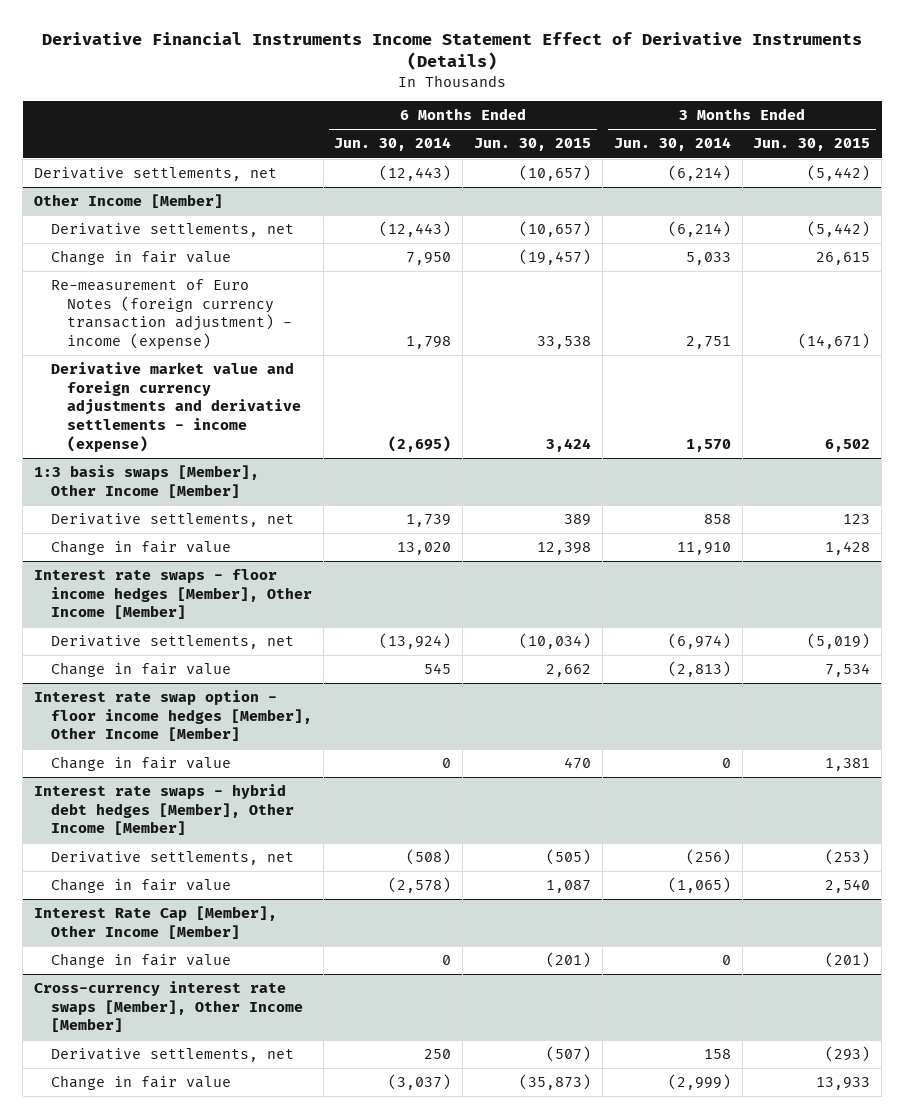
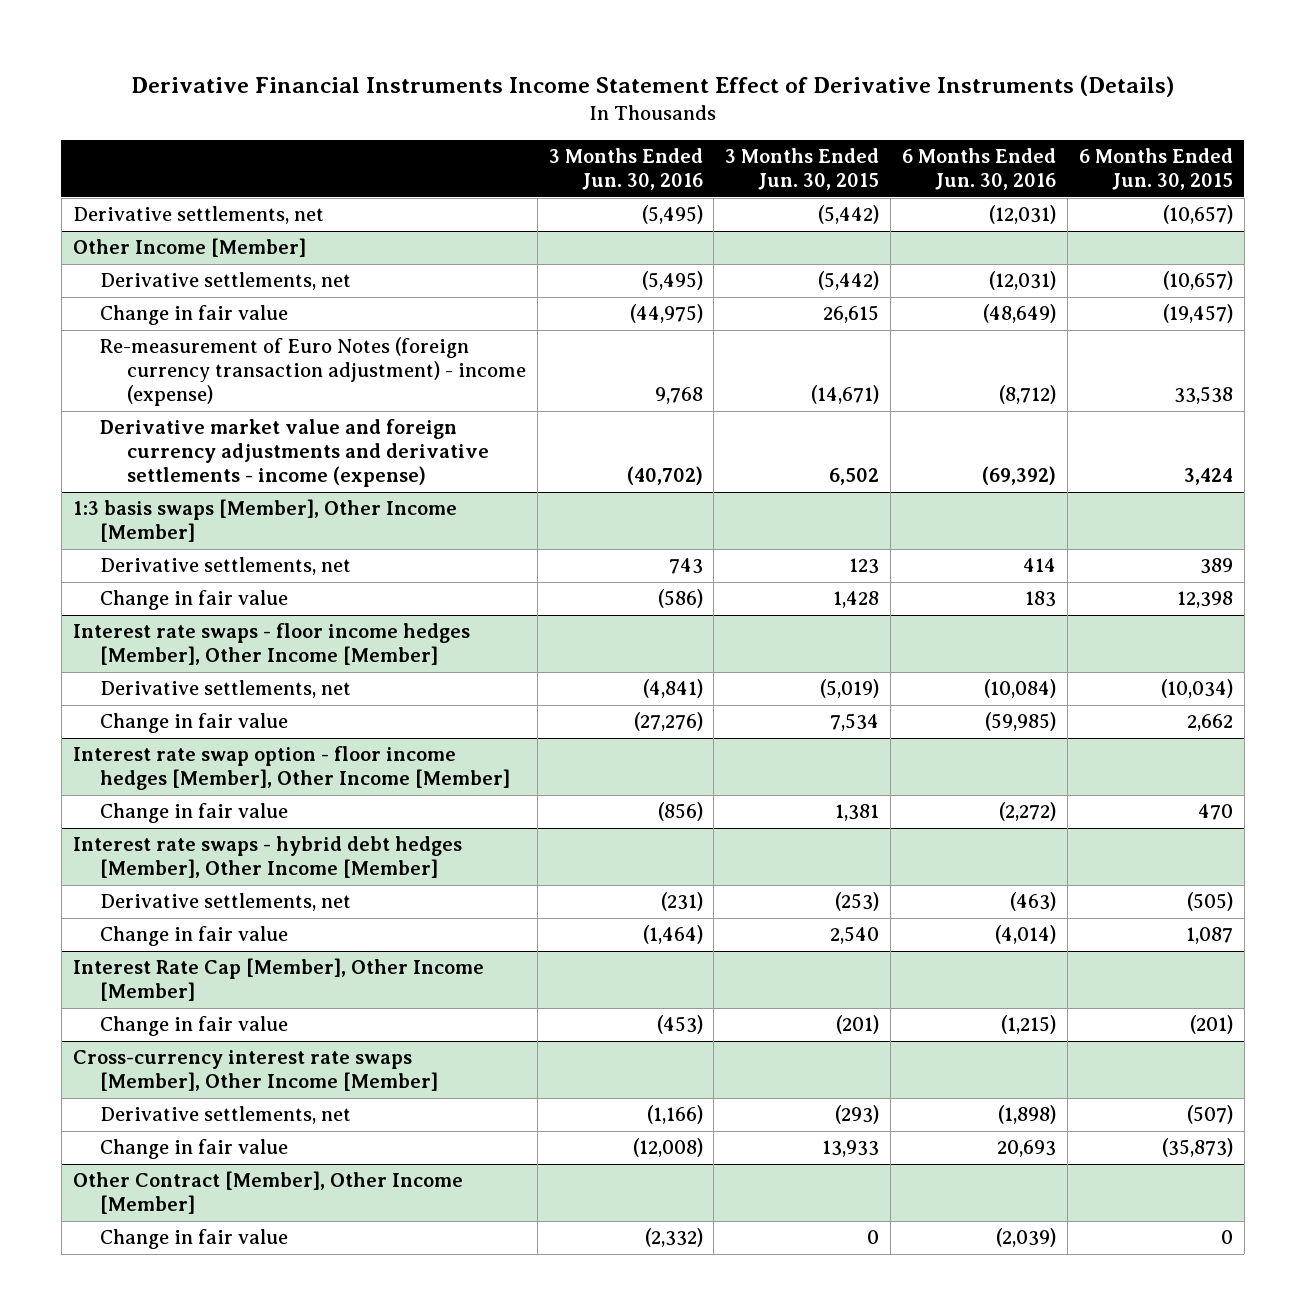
[334,137,452,152] Jun. 30, 2014 -> none
[613,137,731,152] Jun. 30, 2014 -> none
none -> [548,148,703,191] 3 Months Ended Jun. 30, 2016
none -> [902,148,1057,191] 6 Months Ended Jun. 30, 2016
none -> [72,1171,463,1215] Other Contract [Member], Other Income [Member]
none -> [99,1229,288,1250] Change in fair value

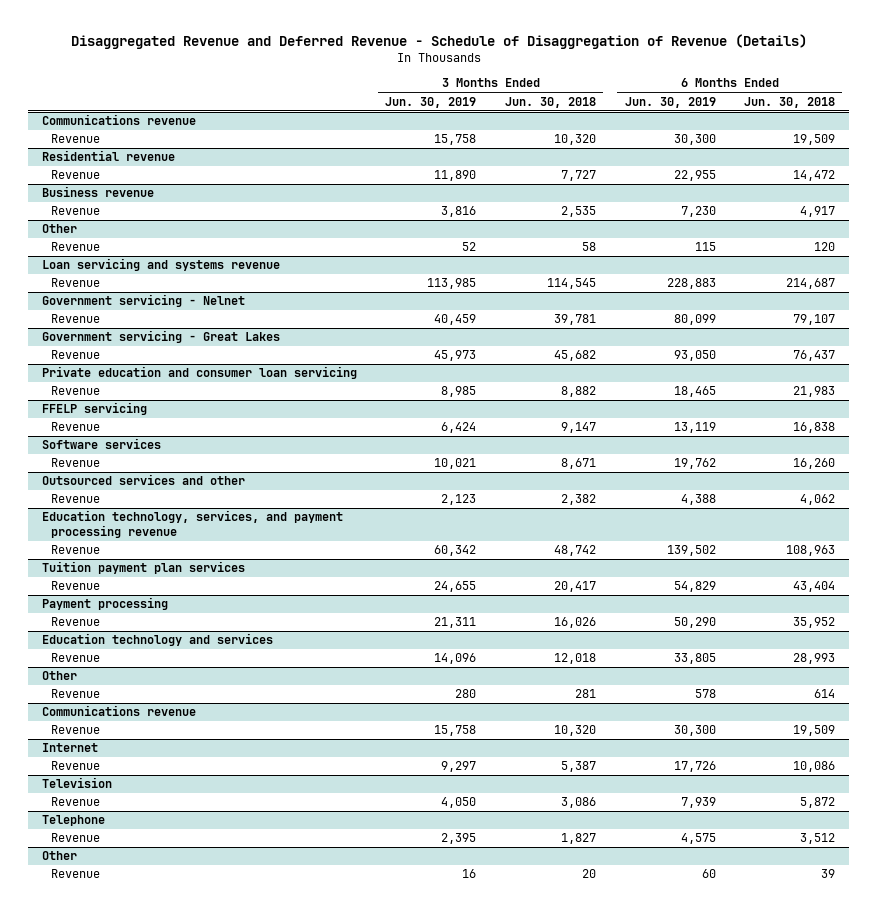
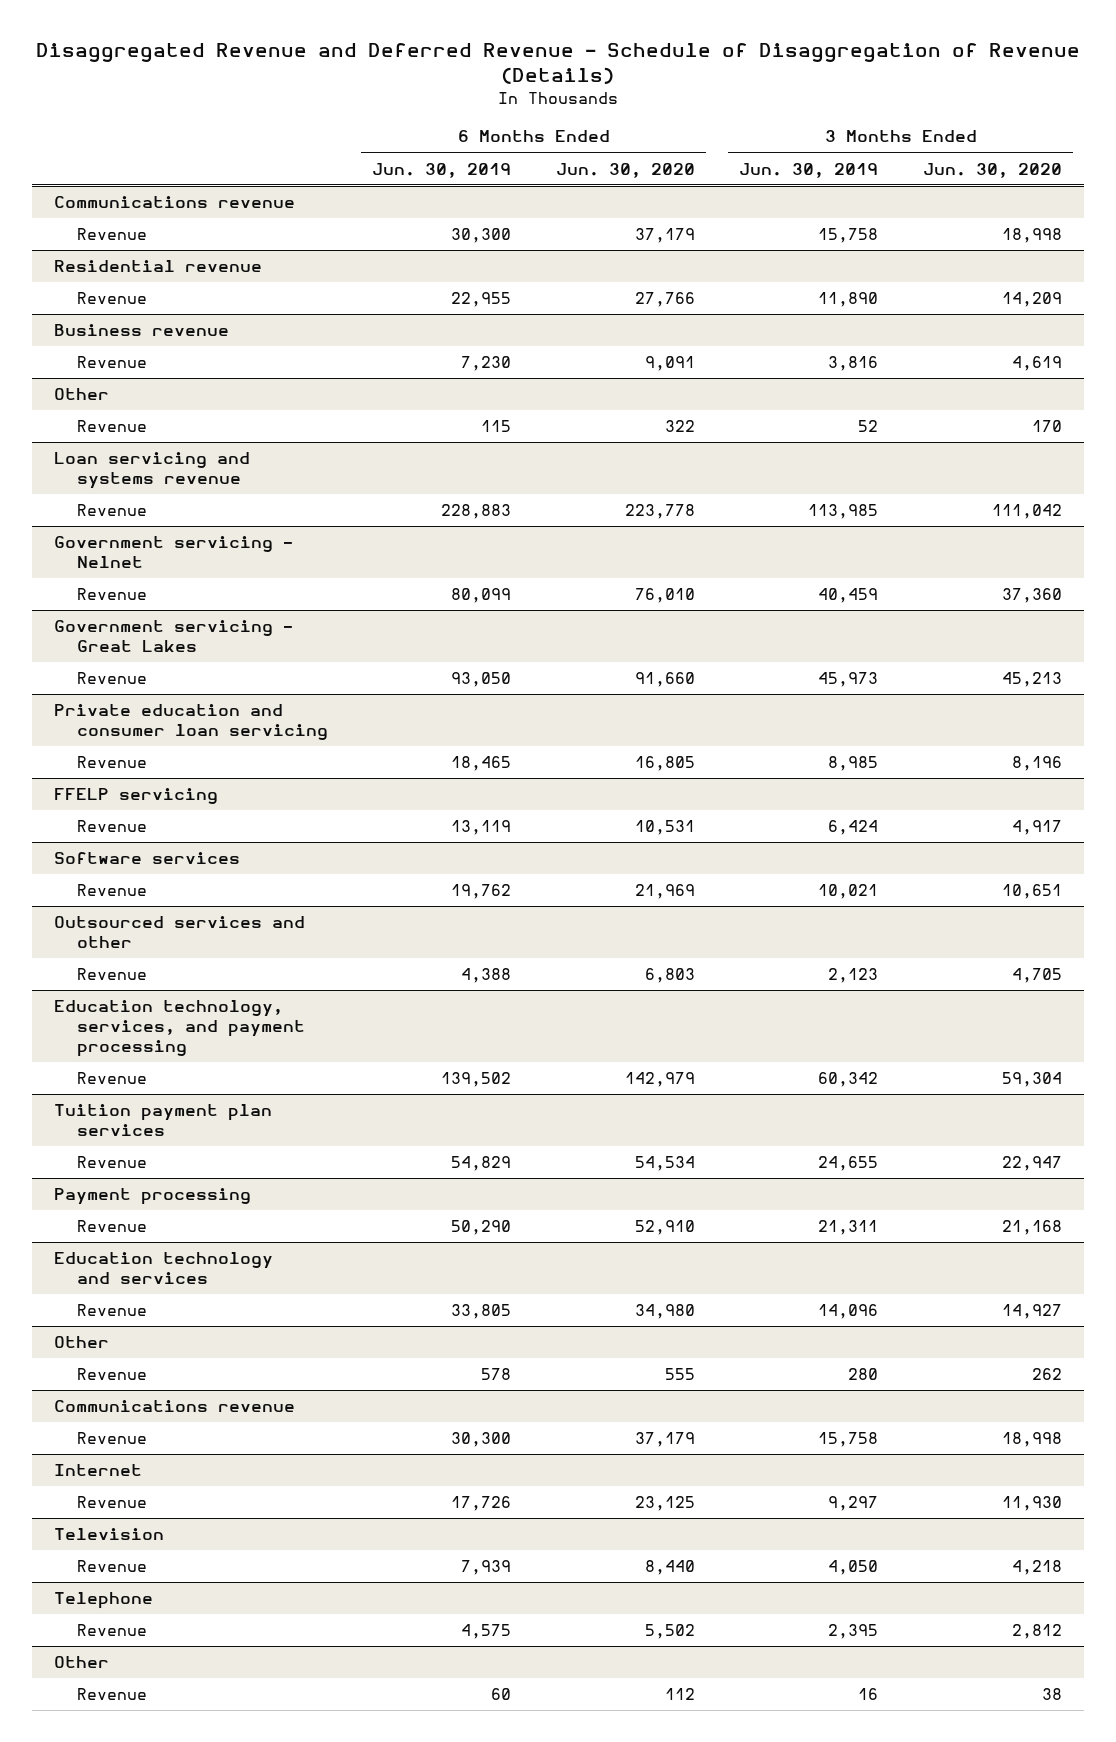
[505,96,597,108] Jun. 30, 2018 -> none
[744,96,836,108] Jun. 30, 2018 -> none
none -> [555,162,695,178] Jun. 30, 2020
none -> [923,162,1063,178] Jun. 30, 2020
[41,510,343,539] Education technology, services, and payment processing revenue -> [53,1000,305,1057] Education technology, services, and payment processing

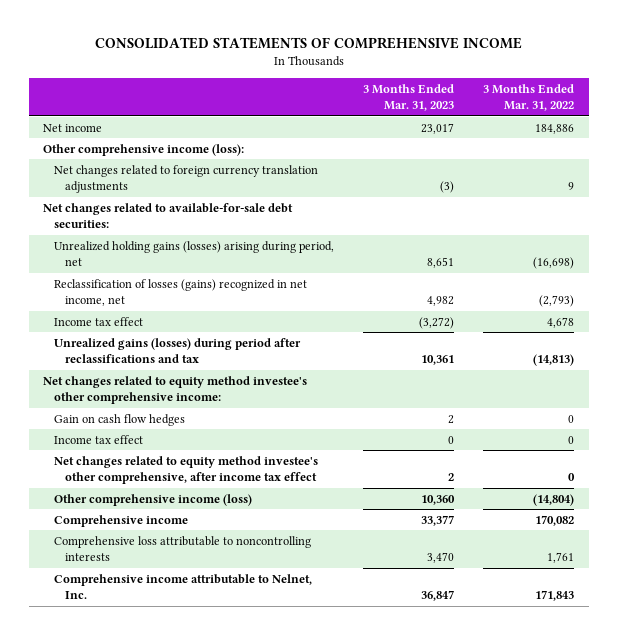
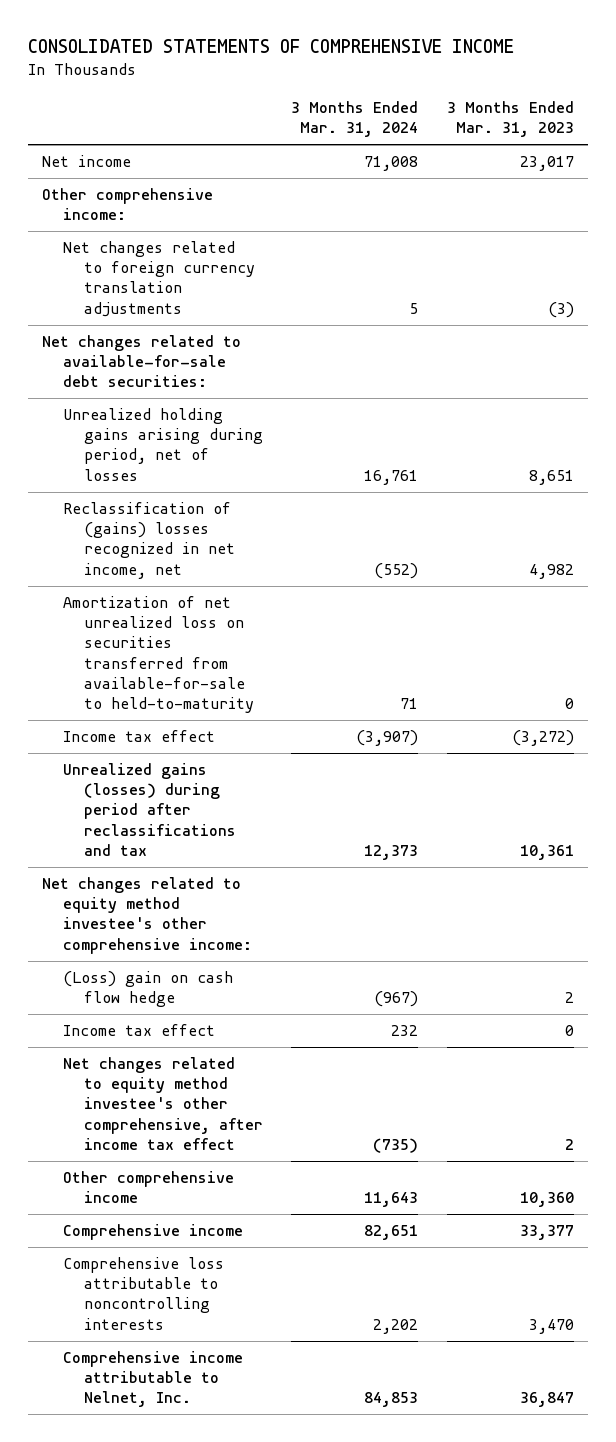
[483,83,575,112] 3 Months Ended Mar. 31, 2022 -> none
none -> [291,101,419,138] 3 Months Ended Mar. 31, 2024
[43,143,245,156] Other comprehensive income (loss): -> [42,187,214,221] Other comprehensive income:
[54,240,335,267] Unrealized holding gains (losses) arising during period, net -> [63,407,263,481] Unrealized holding gains arising during period, net of losses
[54,278,308,307] Reclassification of losses (gains) recognized in net income, net -> [63,501,235,579] Reclassification of (gains) losses recognized in net income, net
none -> [63,595,254,714] Amortization of net unrealized loss on securities transferred from available-for-sale to held-to-maturity
[54,413,186,426] Gain on cash flow hedges -> [63,970,234,1008] (Loss) gain on cash flow hedge
[54,493,253,506] Other comprehensive income (loss) -> [63,1170,235,1204] Other comprehensive income

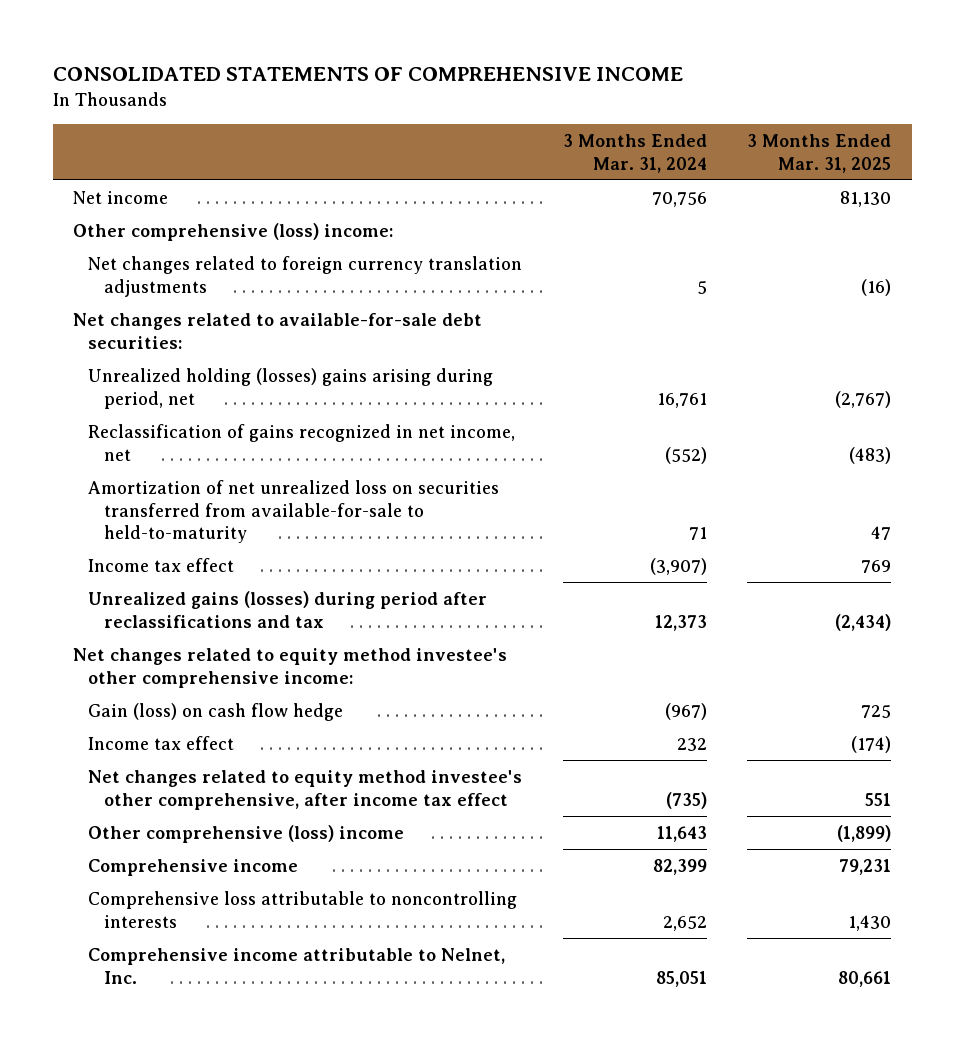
[447,101,575,138] 3 Months Ended Mar. 31, 2023 -> none
none -> [747,133,892,173] 3 Months Ended Mar. 31, 2025
[364,155,419,171] 71,008 -> [651,191,707,207] 70,756
[42,187,214,221] Other comprehensive income: -> [73,222,394,241] Other comprehensive (loss) income:
[63,407,263,481] Unrealized holding gains arising during period, net of losses -> [88,367,494,409] Unrealized holding (losses) gains arising during period, net
[63,501,235,579] Reclassification of (gains) losses recognized in net income, net -> [88,423,516,461] Reclassification of gains recognized in net income, net
[63,970,234,1008] (Loss) gain on cash flow hedge -> [88,702,344,721] Gain (loss) on cash flow hedge
[63,1170,235,1204] Other comprehensive income -> [88,824,405,843] Other comprehensive (loss) income
[364,1224,419,1240] 82,651 -> [652,858,707,875] 82,399
[373,1318,419,1334] 2,202 -> [662,915,707,931] 2,652
[364,1392,419,1408] 84,853 -> [655,970,707,987] 85,051

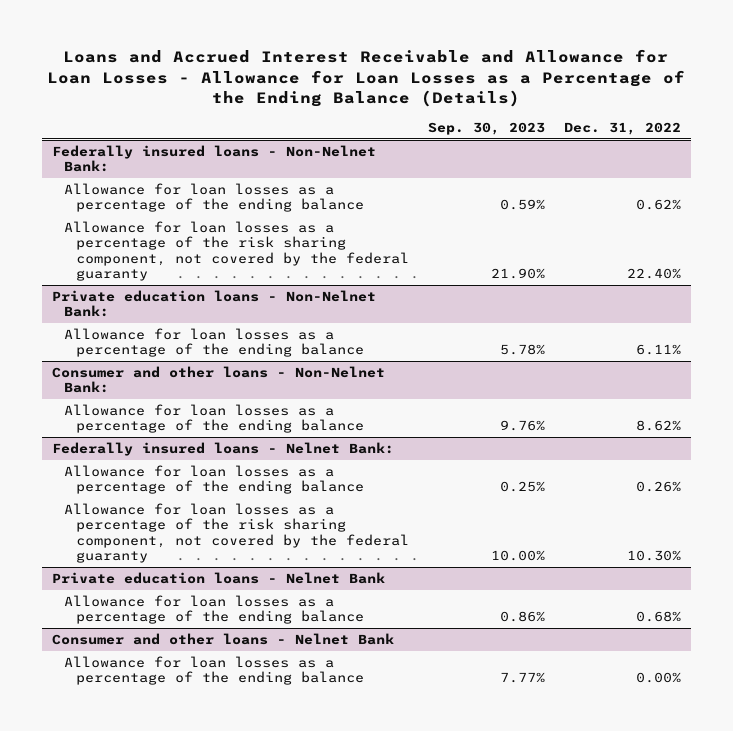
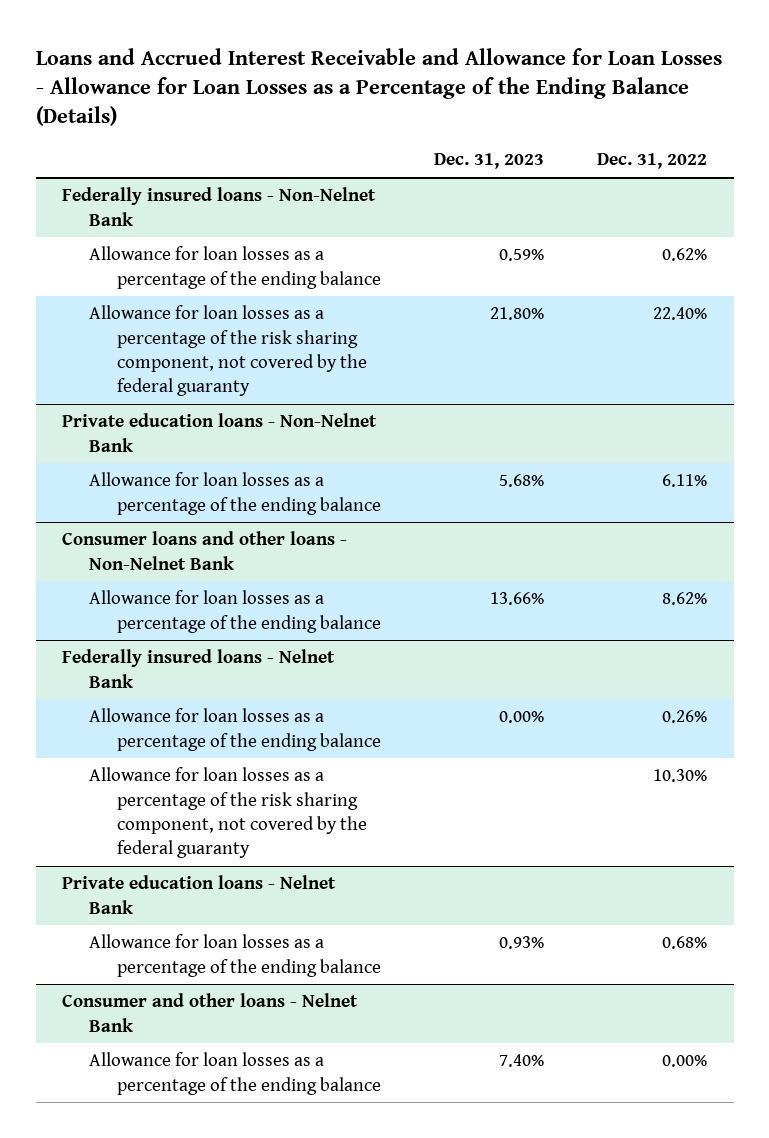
[428,121,546,135] Sep. 30, 2023 -> none
none -> [433,153,544,170] Dec. 31, 2023
[51,144,376,173] Federally insured loans - Non-Nelnet Bank: -> [62,187,377,226] Federally insured loans - Non-Nelnet Bank
[51,289,376,318] Private education loans - Non-Nelnet Bank: -> [62,413,378,452] Private education loans - Non-Nelnet Bank
[51,365,385,394] Consumer and other loans - Non-Nelnet Bank: -> [62,531,348,570] Consumer loans and other loans - Non-Nelnet Bank
[51,441,394,456] Federally insured loans - Nelnet Bank: -> [62,649,336,688] Federally insured loans - Nelnet Bank

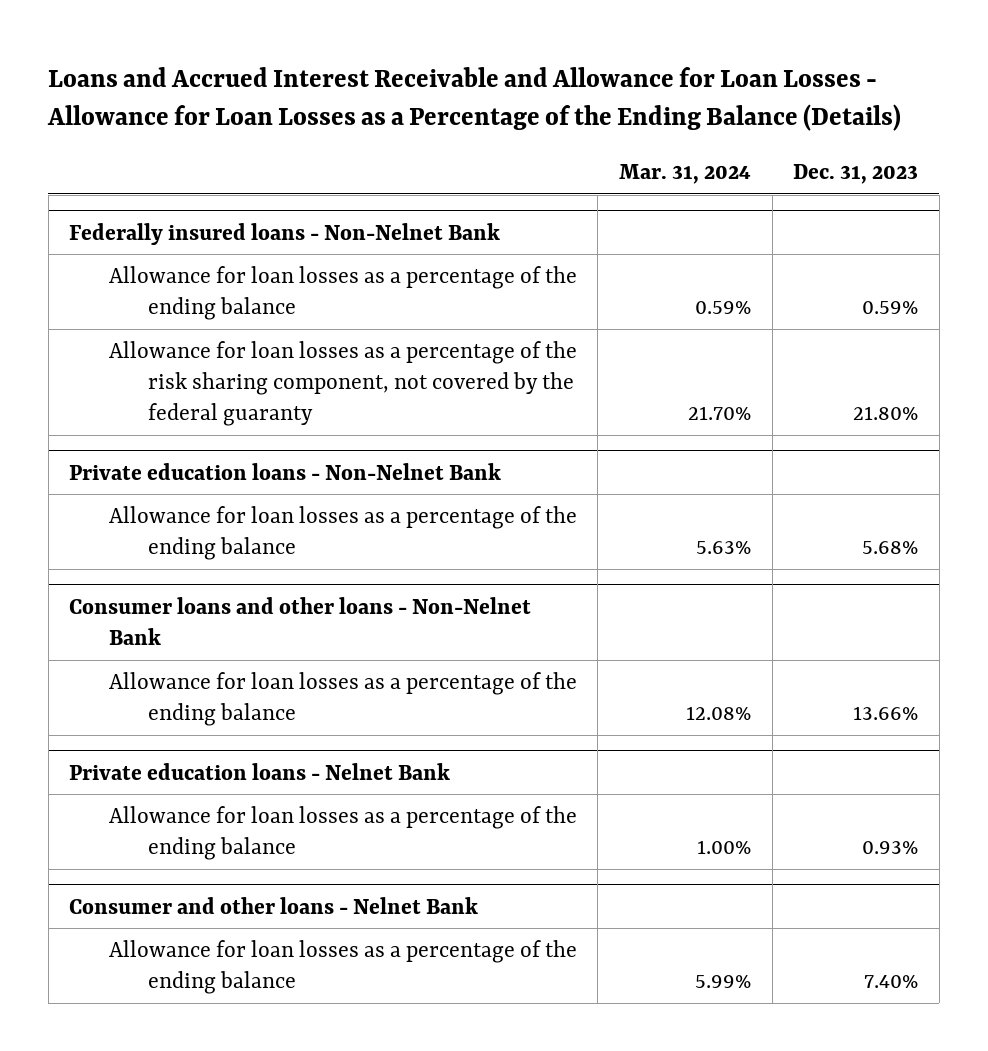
[597,153,708,170] Dec. 31, 2022 -> none
none -> [619,163,752,184] Mar. 31, 2024
[62,649,336,688] Federally insured loans - Nelnet Bank -> none
[89,708,381,751] Allowance for loan losses as a percentage of the ending balance -> none
[89,767,367,859] Allowance for loan losses as a percentage of the risk sharing component, not covered by the federal guaranty -> none

